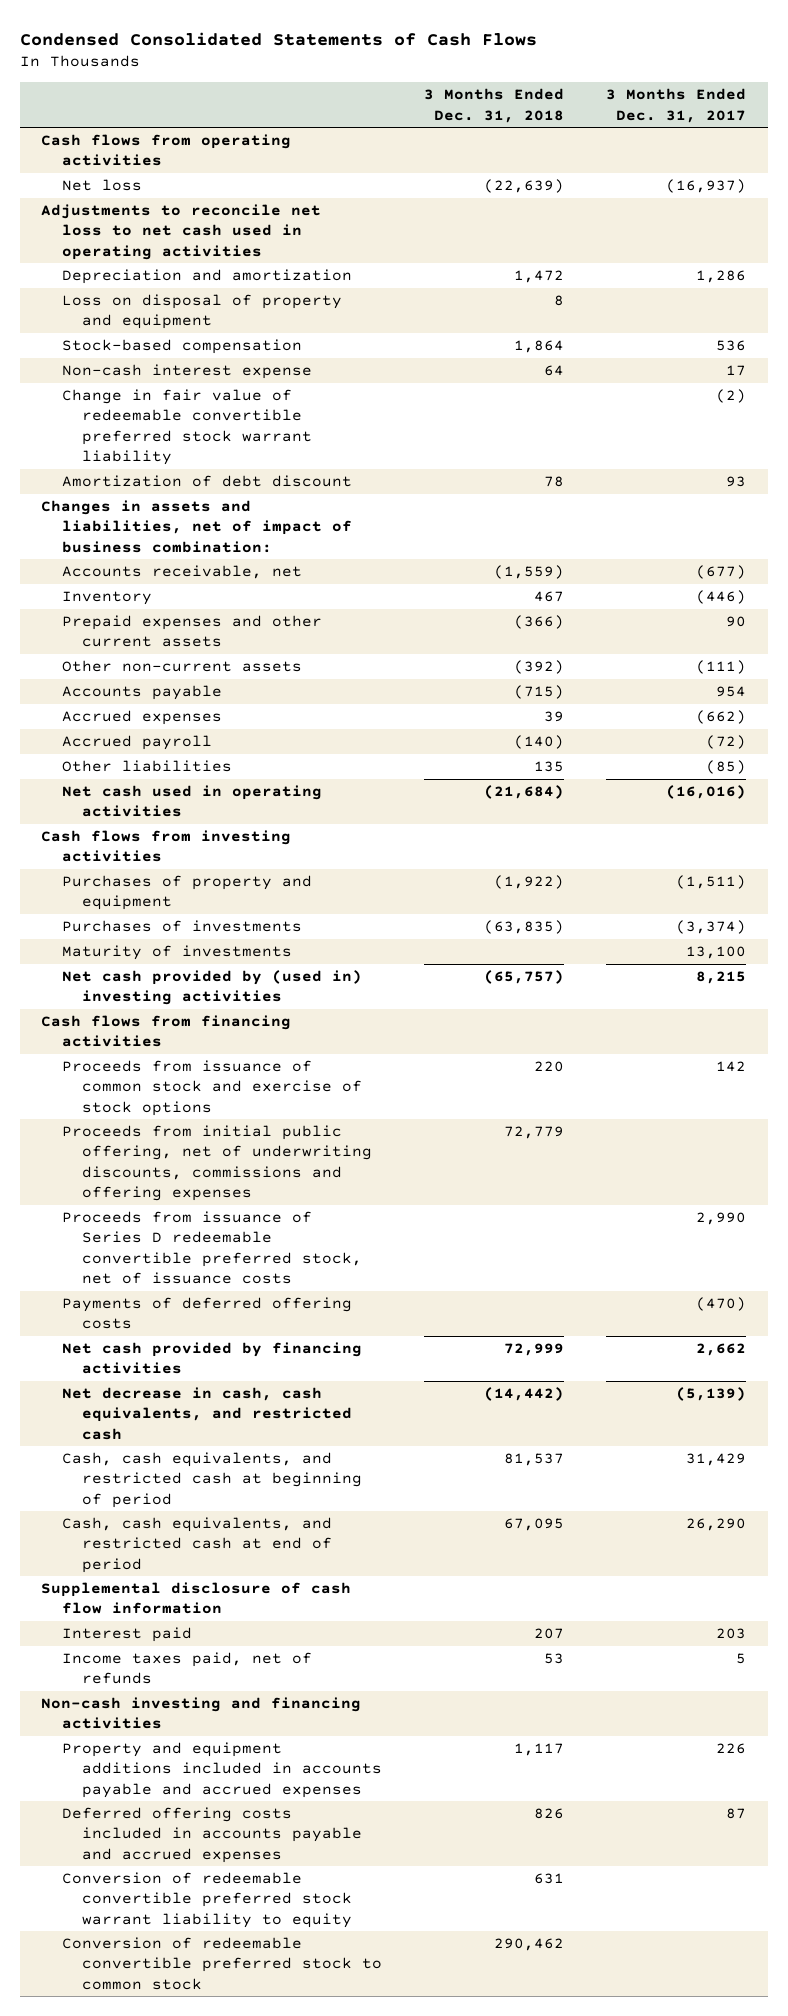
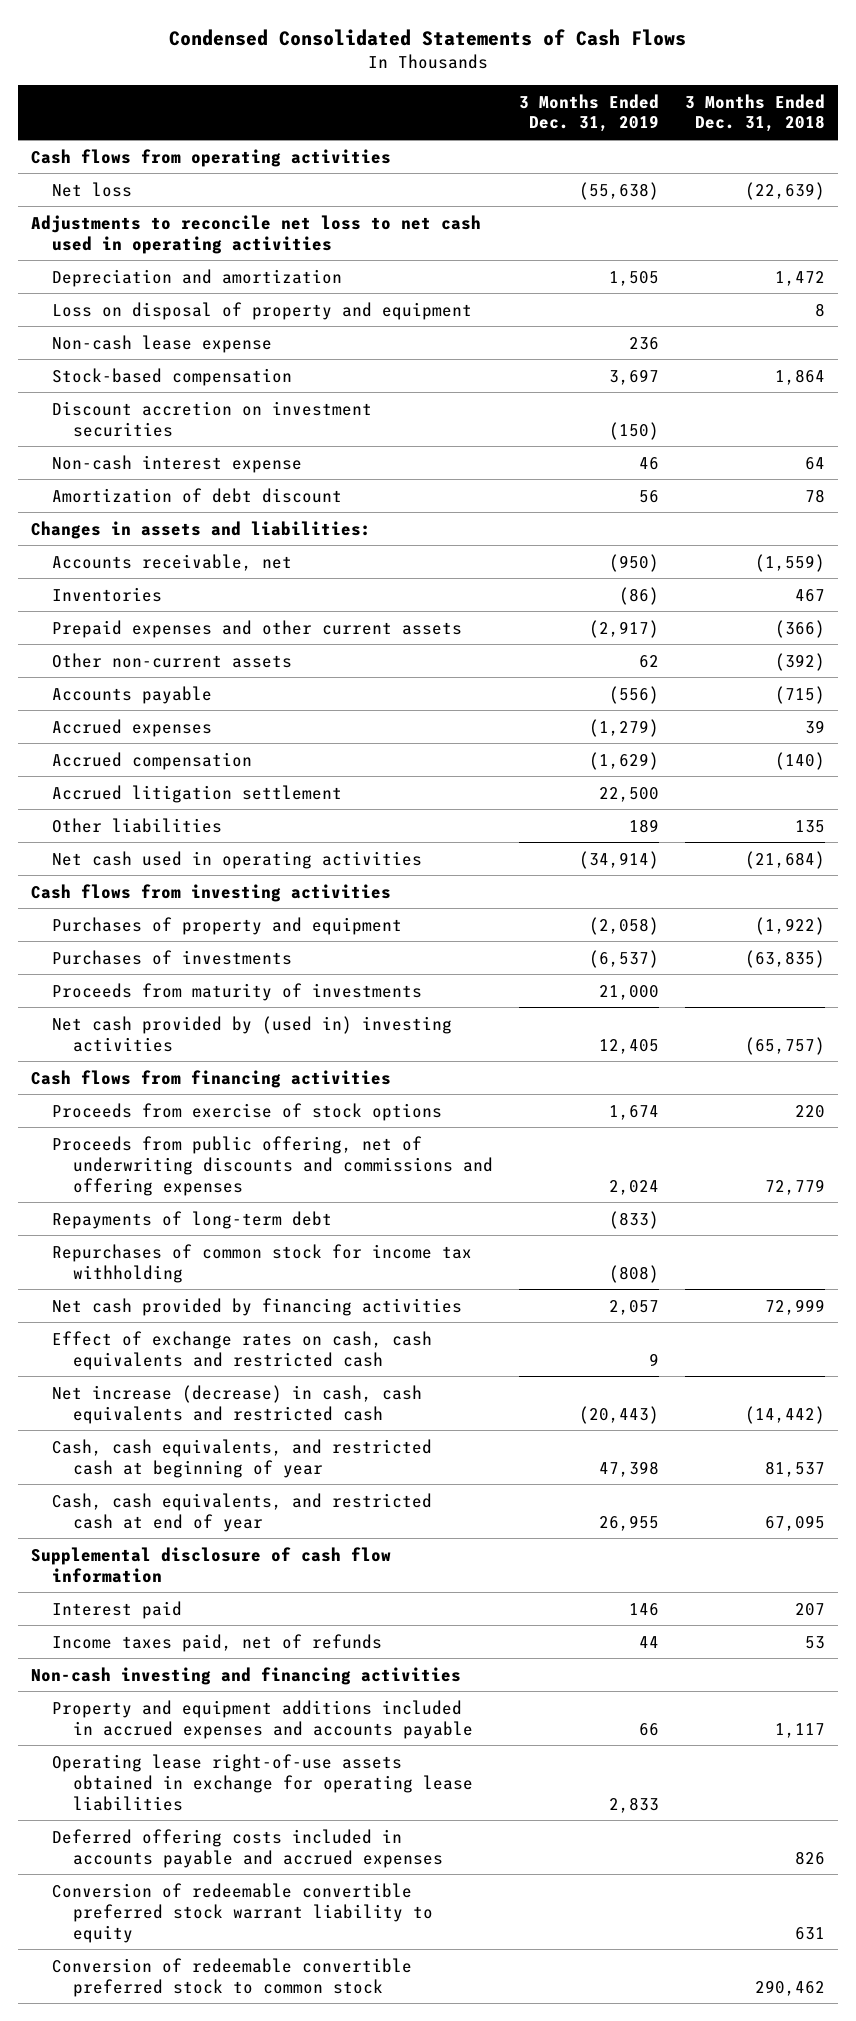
[606,88,747,123] 3 Months Ended Dec. 31, 2017 -> none
none -> [518,93,659,133] 3 Months Ended Dec. 31, 2019
none -> [52,334,273,353] Non-cash lease expense
none -> [52,400,373,437] Discount accretion on investment securities
[61,389,312,465] Change in fair value of redeemable convertible preferred stock warrant liability -> none
[41,500,352,553] Changes in assets and liabilities, net of impact of business combination: -> [30,520,371,539] Changes in assets and liabilities:
[61,591,152,606] Inventory -> [52,586,163,602] Inventories
[61,735,212,751] Accrued payroll -> [52,751,253,770] Accrued compensation
none -> [52,784,343,803] Accrued litigation settlement
[61,945,292,961] Maturity of investments -> [52,982,423,1001] Proceeds from maturity of investments
[61,1211,362,1284] Proceeds from issuance of Series D redeemable convertible preferred stock, net of issuance costs -> none
[61,1297,352,1330] Payments of deferred offering costs -> none
[61,1060,362,1116] Proceeds from issuance of common stock and exercise of stock options -> [52,1102,443,1121] Proceeds from exercise of stock options
[61,1125,372,1201] Proceeds from initial public offering, net of underwriting discounts, commissions and offering expenses -> [52,1135,494,1196] Proceeds from public offering, net of underwriting discounts and commissions and offering expenses
none -> [52,1210,333,1229] Repayments of long-term debt
none -> [52,1243,473,1283] Repurchases of common stock for income tax withholding
none -> [52,1330,433,1370] Effect of exchange rates on cash, cash equivalents and restricted cash
[61,1387,352,1440] Net decrease in cash, cash equivalents, and restricted cash -> [52,1384,423,1424] Net increase (decrease) in cash, cash equivalents and restricted cash
[61,1452,362,1508] Cash, cash equivalents, and restricted cash at beginning of period -> [52,1438,433,1478] Cash, cash equivalents, and restricted cash at beginning of year
[61,1517,332,1573] Cash, cash equivalents, and restricted cash at end of period -> [52,1492,433,1532] Cash, cash equivalents, and restricted cash at end of year
[61,1742,382,1798] Property and equipment additions included in accounts payable and accrued expenses -> [52,1699,474,1739] Property and equipment additions included in accrued expenses and accounts payable
none -> [52,1753,474,1811] Operating lease right-of-use assets obtained in exchange for operating lease liabilities

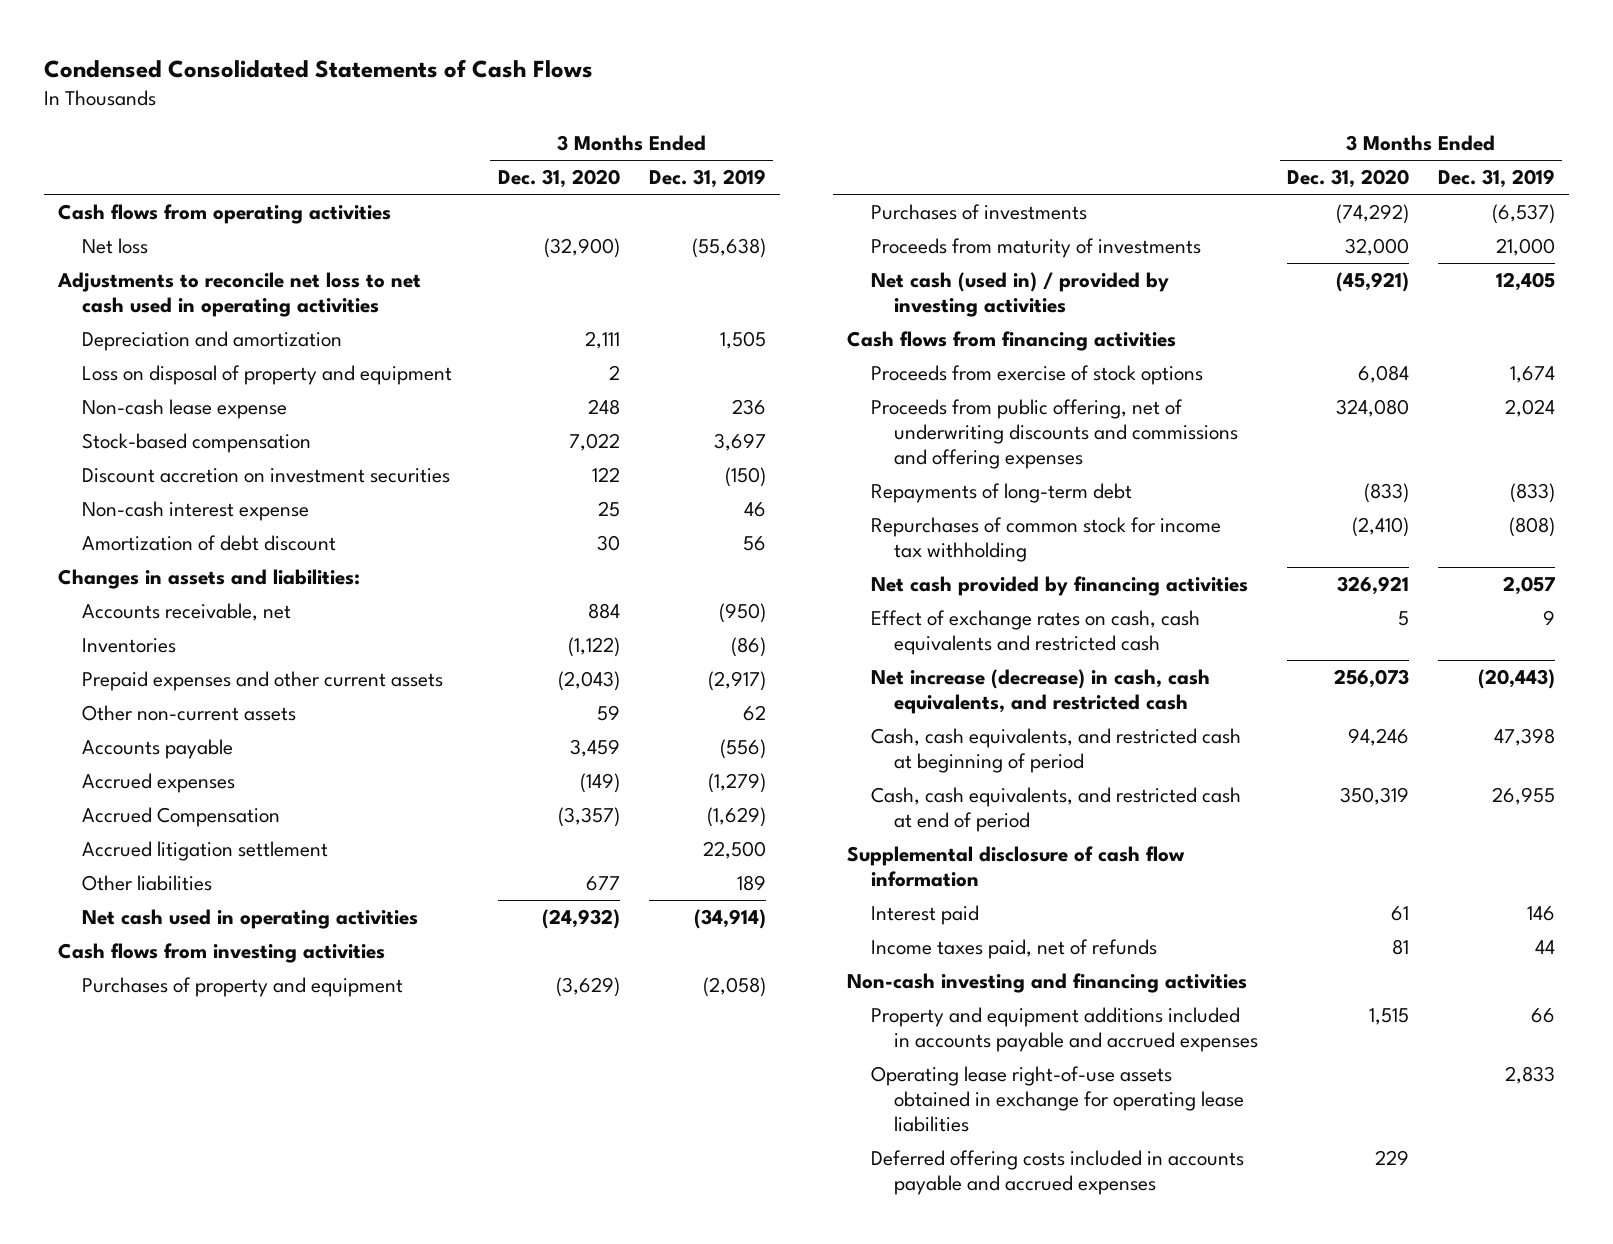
[684,93,825,133] 3 Months Ended Dec. 31, 2018 -> none
none -> [497,169,620,189] Dec. 31, 2020
[52,751,253,770] Accrued compensation -> [81,806,280,827] Accrued Compensation
[52,1015,453,1052] Net cash provided by (used in) investing activities -> [870,271,1169,317] Net cash (used in) / provided by investing activities
[52,1384,423,1424] Net increase (decrease) in cash, cash equivalents and restricted cash -> [870,668,1210,714] Net increase (decrease) in cash, cash equivalents, and restricted cash
[52,1438,433,1478] Cash, cash equivalents, and restricted cash at beginning of year -> [870,727,1241,773] Cash, cash equivalents, and restricted cash at beginning of period
[52,1492,433,1532] Cash, cash equivalents, and restricted cash at end of year -> [870,786,1241,832] Cash, cash equivalents, and restricted cash at end of period
[52,1699,474,1739] Property and equipment additions included in accrued expenses and accounts payable -> [870,1006,1258,1052] Property and equipment additions included in accounts payable and accrued expenses
[52,1882,434,1943] Conversion of redeemable convertible preferred stock warrant liability to equity -> none
[52,1957,413,1997] Conversion of redeemable convertible preferred stock to common stock -> none

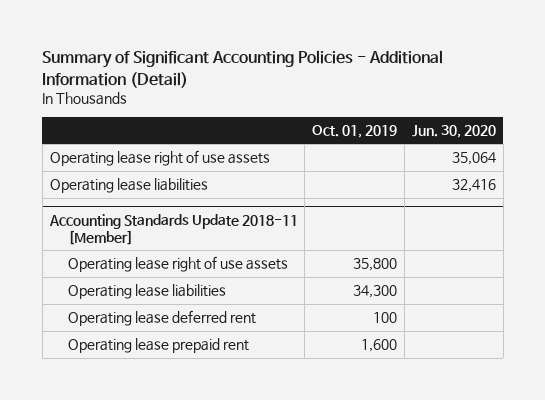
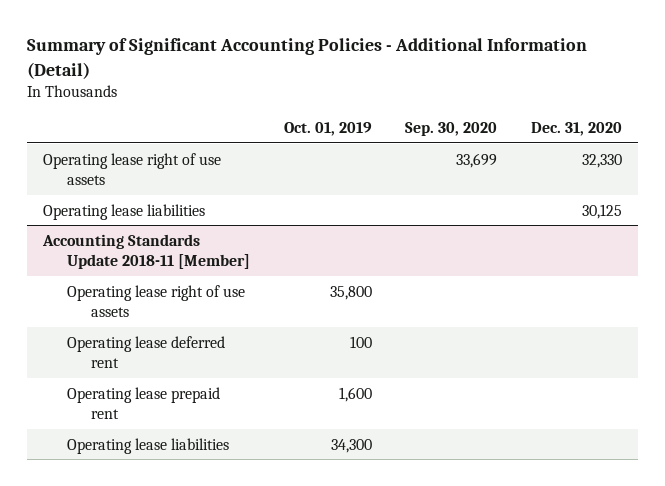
[411,124,496,138] Jun. 30, 2020 -> none
none -> [405,121,498,136] Sep. 30, 2020
none -> [530,121,622,136] Dec. 31, 2020
[68,284,227,300] Operating lease liabilities -> [66,437,229,454] Operating lease liabilities

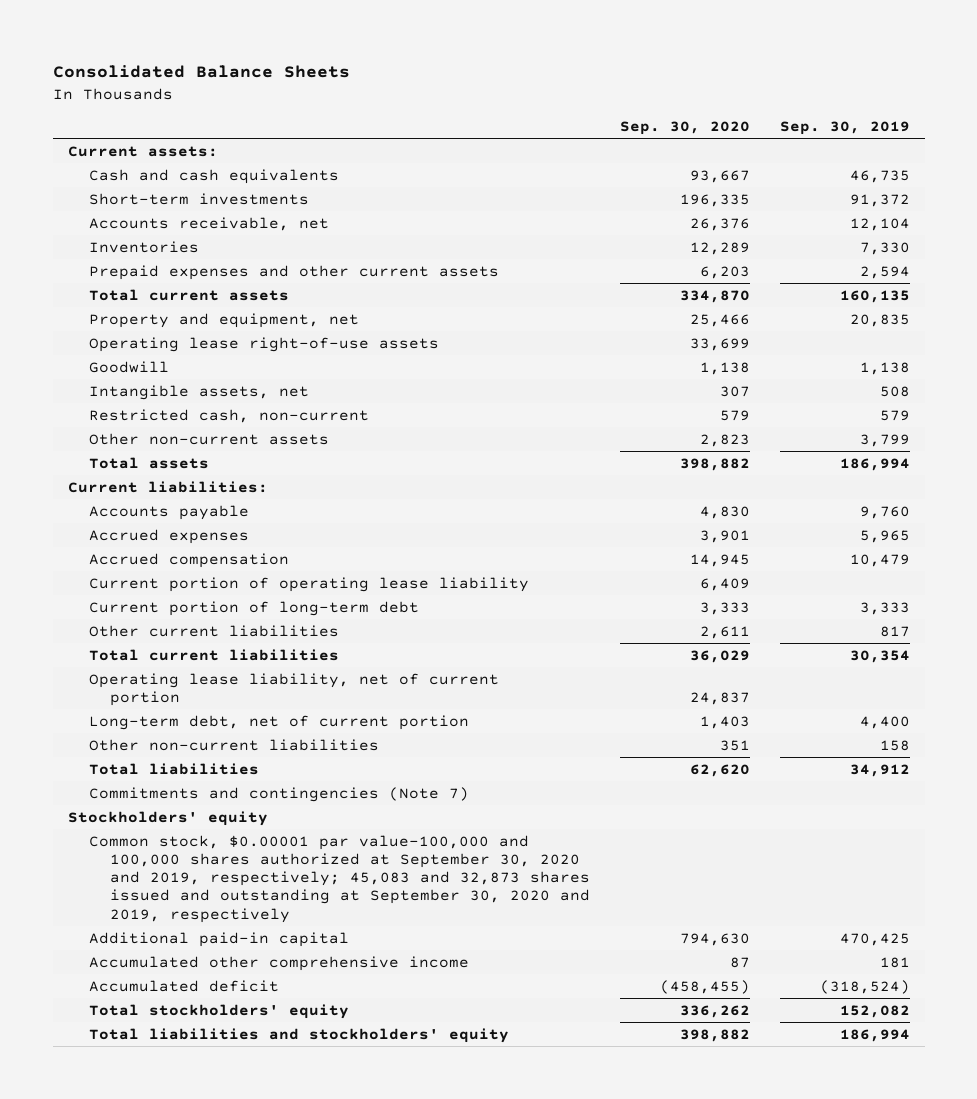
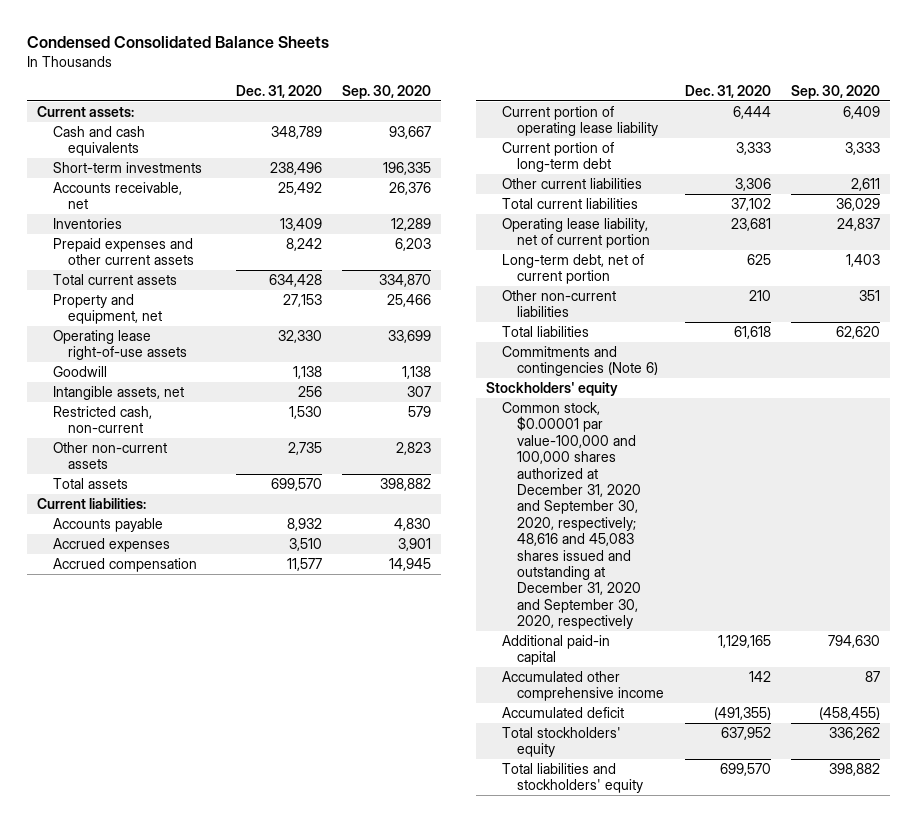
[52,65,350,79] Consolidated Balance Sheets -> [27,36,330,49] Condensed Consolidated Balance Sheets
[779,121,910,136] Sep. 30, 2019 -> none
none -> [235,84,322,98] Dec. 31, 2020
[88,786,469,802] Commitments and contingencies (Note 7) -> [501,345,659,377] Commitments and contingencies (Note 6)
[88,834,590,923] Common stock, $0.00001 par value-100,000 and 100,000 shares authorized at September 30, 2020 and 2019, respectively; 45,083 and 32,873 shares issued and outstanding at September 30, 2020 and 2019, respectively -> [501,401,642,630] Common stock, $0.00001 par value-100,000 and 100,000 shares authorized at December 31, 2020 and September 30, 2020, respectively; 48,616 and 45,083 shares issued and outstanding at December 31, 2020 and September 30, 2020, respectively

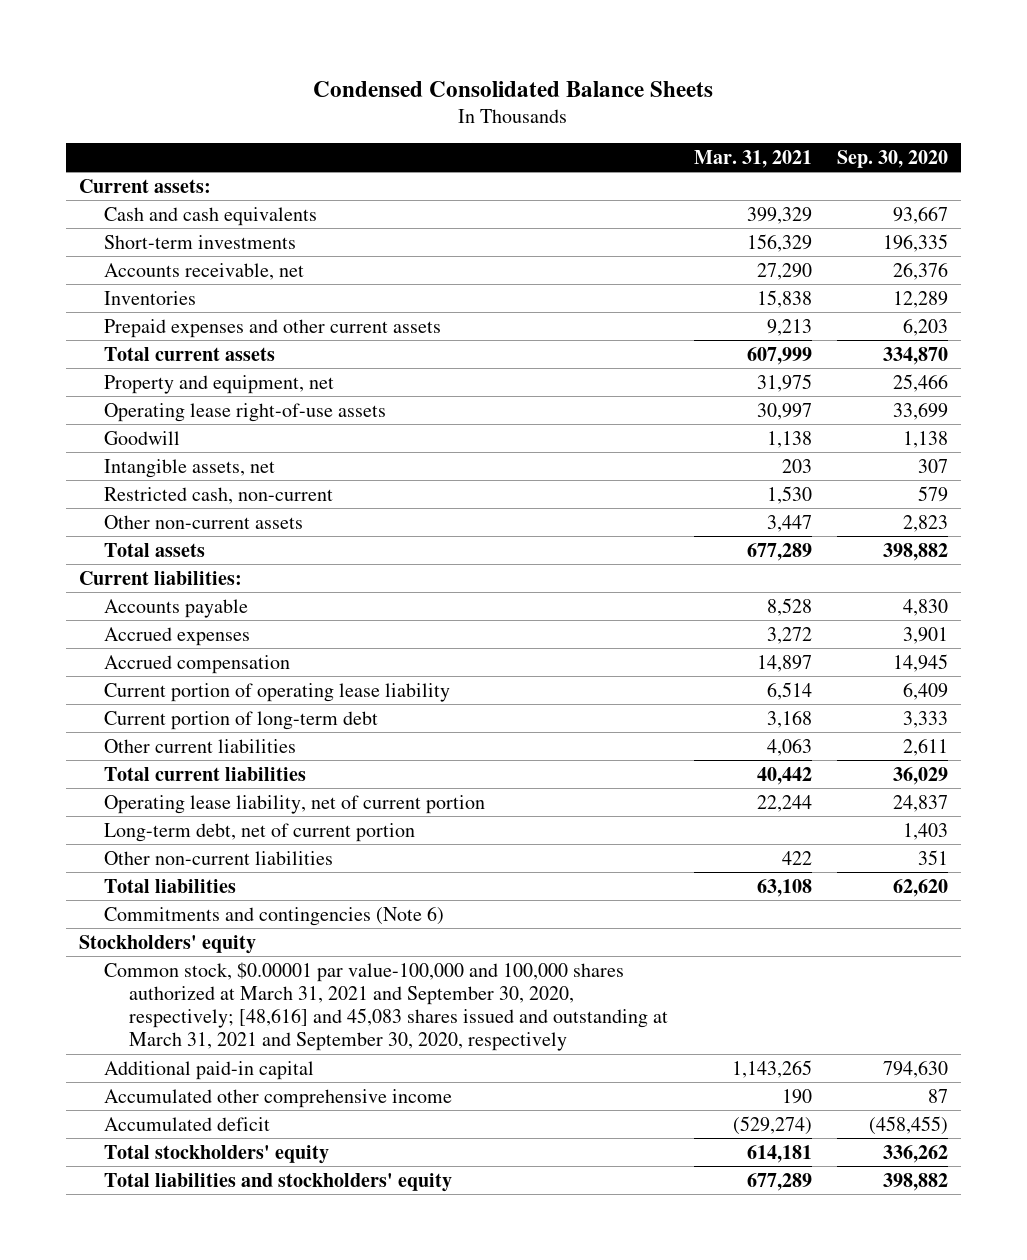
[235,84,322,98] Dec. 31, 2020 -> none
none -> [693,149,812,168] Mar. 31, 2021
[501,401,642,630] Common stock, $0.00001 par value-100,000 and 100,000 shares authorized at December 31, 2020 and September 30, 2020, respectively; 48,616 and 45,083 shares issued and outstanding at December 31, 2020 and September 30, 2020, respectively -> [103,961,669,1052] Common stock, $0.00001 par value-100,000 and 100,000 shares authorized at March 31, 2021 and September 30, 2020, respectively; [48,616] and 45,083 shares issued and outstanding at March 31, 2021 and September 30, 2020, respectively

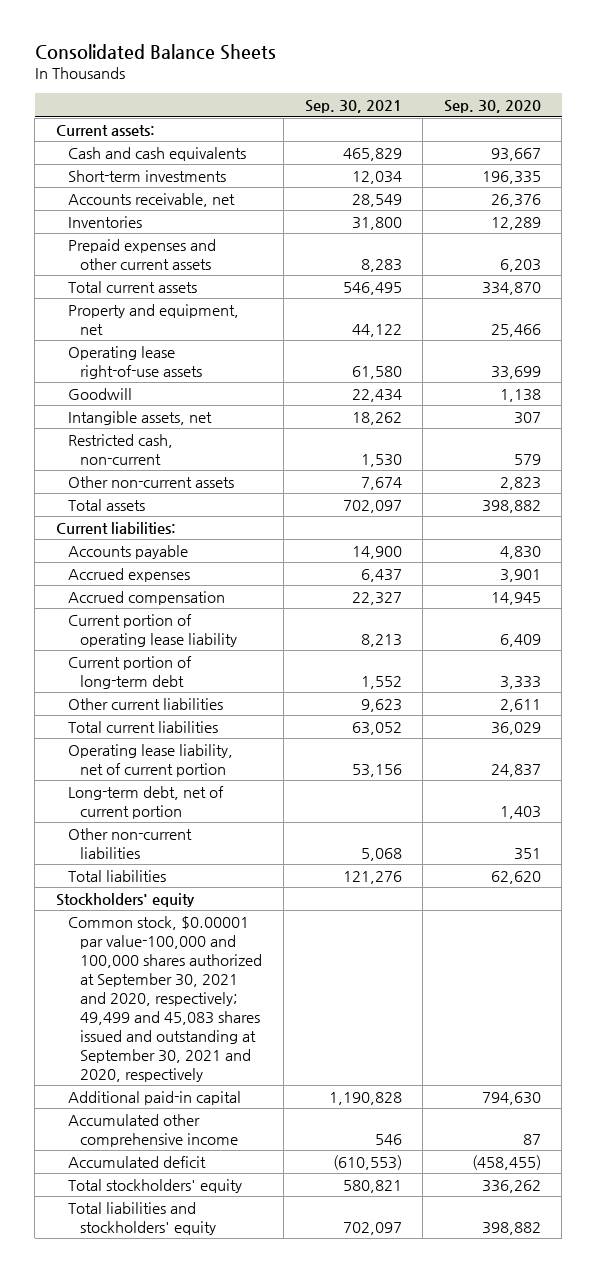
[313,80,714,97] Condensed Consolidated Balance Sheets -> [34,43,276,60] Consolidated Balance Sheets
[693,149,812,168] Mar. 31, 2021 -> none
none -> [304,100,402,114] Sep. 30, 2021
[103,905,444,926] Commitments and contingencies (Note 6) -> none
[103,961,669,1052] Common stock, $0.00001 par value-100,000 and 100,000 shares authorized at March 31, 2021 and September 30, 2020, respectively; [48,616] and 45,083 shares issued and outstanding at March 31, 2021 and September 30, 2020, respectively -> [68,915,263,1082] Common stock, $0.00001 par value-100,000 and 100,000 shares authorized at September 30, 2021 and 2020, respectively; 49,499 and 45,083 shares issued and outstanding at September 30, 2021 and 2020, respectively

